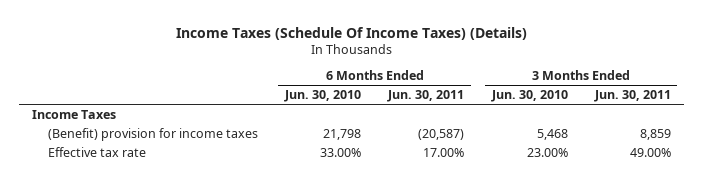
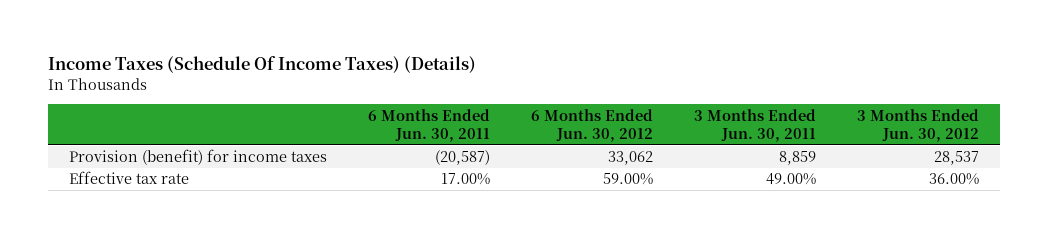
[284,90,362,103] Jun. 30, 2010 -> none
[490,90,568,103] Jun. 30, 2010 -> none
none -> [530,108,653,143] 6 Months Ended Jun. 30, 2012
none -> [857,108,980,143] 3 Months Ended Jun. 30, 2012
[32,109,117,119] Income Taxes -> none
[48,127,259,141] (Benefit) provision for income taxes -> [68,149,327,166] Provision (benefit) for income taxes

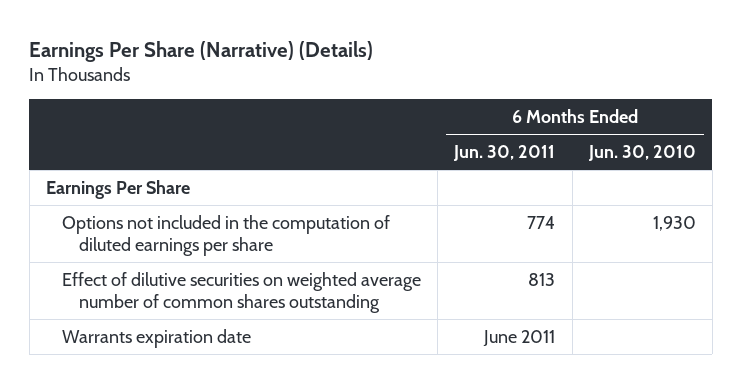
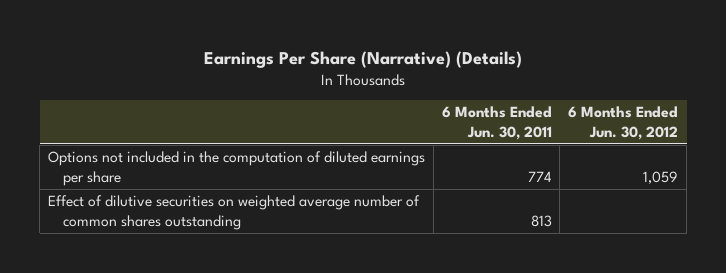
[587,145,696,162] Jun. 30, 2010 -> none
none -> [568,106,679,141] 6 Months Ended Jun. 30, 2012
[45,179,190,199] Earnings Per Share -> none
[62,328,252,348] Warrants expiration date -> none

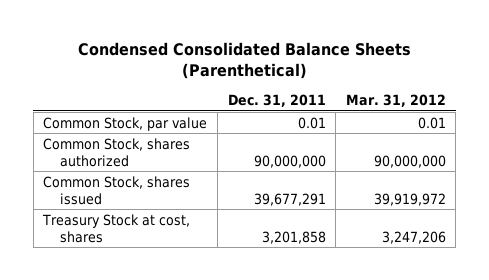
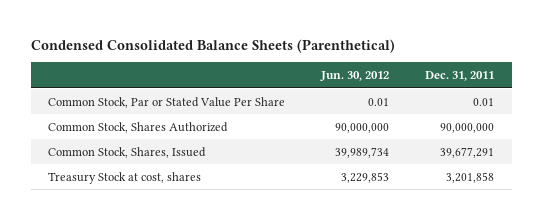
[345,94,446,108] Mar. 31, 2012 -> none
none -> [320,71,390,82] Jun. 30, 2012
[43,116,208,131] Common Stock, par value -> [48,96,286,108] Common Stock, Par or Stated Value Per Share
[43,137,191,167] Common Stock, shares authorized -> [48,121,229,133] Common Stock, Shares Authorized
[43,175,191,205] Common Stock, shares issued -> [48,146,207,158] Common Stock, Shares, Issued

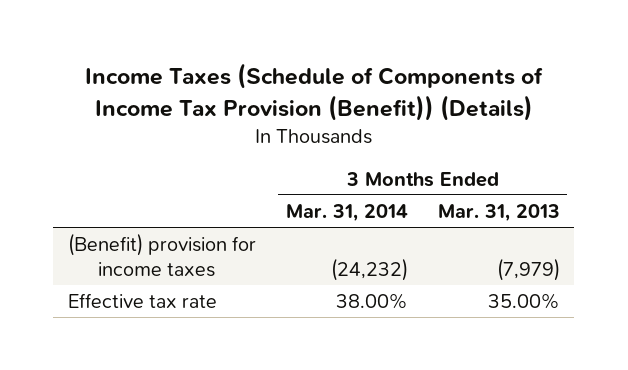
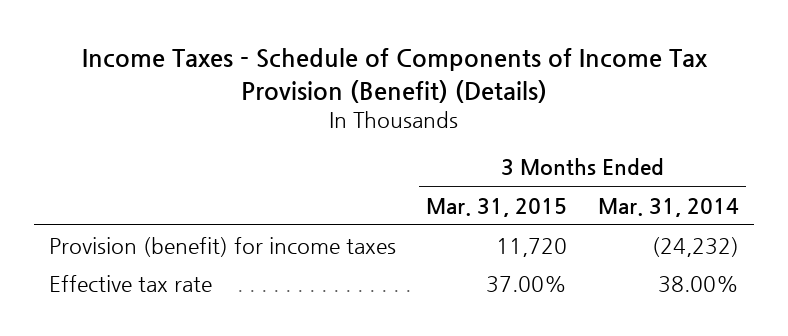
[84,63,543,121] Income Taxes (Schedule of Components of Income Tax Provision (Benefit)) (Details) -> [81,48,708,103] Income Taxes - Schedule of Components of Income Tax Provision (Benefit) (Details)
[437,203,560,222] Mar. 31, 2013 -> none
none -> [426,197,568,217] Mar. 31, 2015
[68,232,257,278] (Benefit) provision for income taxes -> [49,236,397,257] Provision (benefit) for income taxes

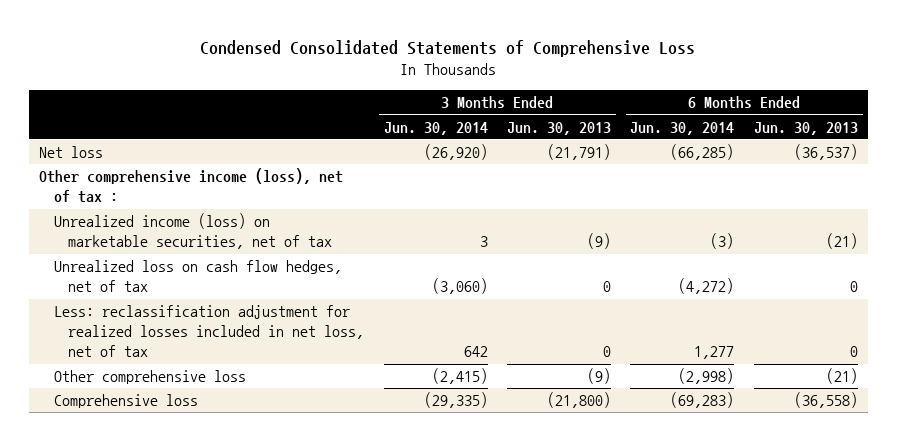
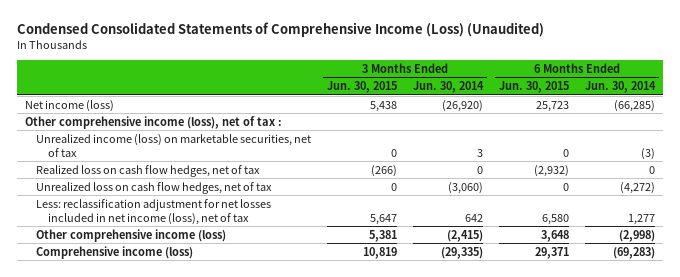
[200,40,696,58] Condensed Consolidated Statements of Comprehensive Loss -> [16,22,544,38] Condensed Consolidated Statements of Comprehensive Income (Loss) (Unaudited)
[507,121,612,135] Jun. 30, 2013 -> none
[753,121,858,135] Jun. 30, 2013 -> none
none -> [327,81,398,94] Jun. 30, 2015
none -> [498,81,569,94] Jun. 30, 2015
[38,146,103,159] Net loss -> [24,99,114,112] Net income (loss)
none -> [36,164,261,177] Realized loss on cash flow hedges, net of tax
[53,305,365,358] Less: reclassification adjustment for realized losses included in net loss, net of tax -> [36,198,272,225] Less: reclassification adjustment for net losses included in net income (loss), net of tax
[53,370,246,385] Other comprehensive loss -> [36,228,227,242] Other comprehensive income (loss)
[53,394,198,409] Comprehensive loss -> [36,245,194,259] Comprehensive income (loss)

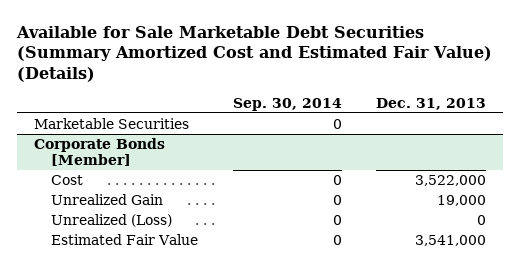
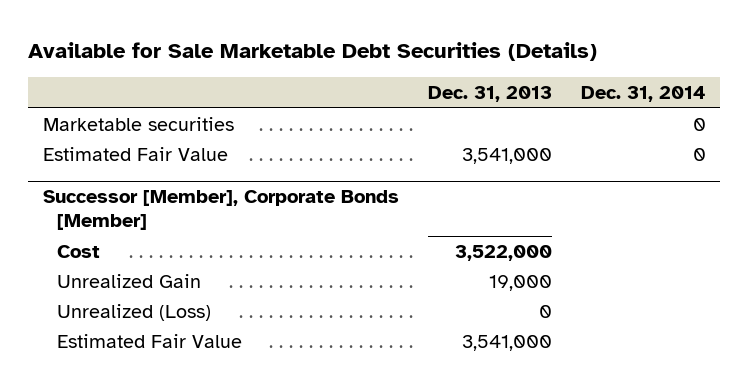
[15,25,492,83] Available for Sale Marketable Debt Securities (Summary Amortized Cost and Estimated Fair Value) (Details) -> [28,42,598,62] Available for Sale Marketable Debt Securities (Details)
[232,97,342,111] Sep. 30, 2014 -> none
none -> [580,86,706,103] Dec. 31, 2014
[33,118,189,130] Marketable Securities -> [42,116,234,131] Marketable securities
none -> [42,146,228,161] Estimated Fair Value
[33,138,165,166] Corporate Bonds [Member] -> [42,189,399,231] Successor [Member], Corporate Bonds [Member]

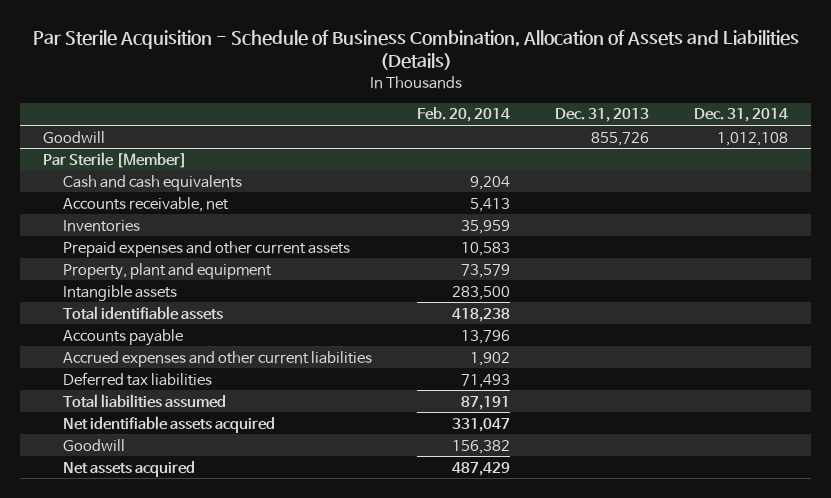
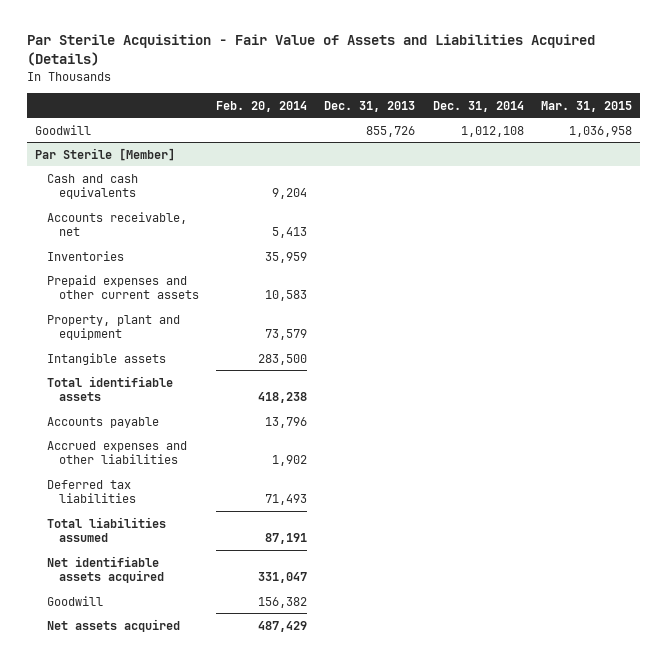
[32,29,799,71] Par Sterile Acquisition - Schedule of Business Combination, Allocation of Assets and Liabilities (Details) -> [26,34,595,67] Par Sterile Acquisition - Fair Value of Assets and Liabilities Acquired (Details)
none -> [540,100,632,112] Mar. 31, 2015
[62,350,372,367] Accrued expenses and other current liabilities -> [47,440,188,465] Accrued expenses and other liabilities

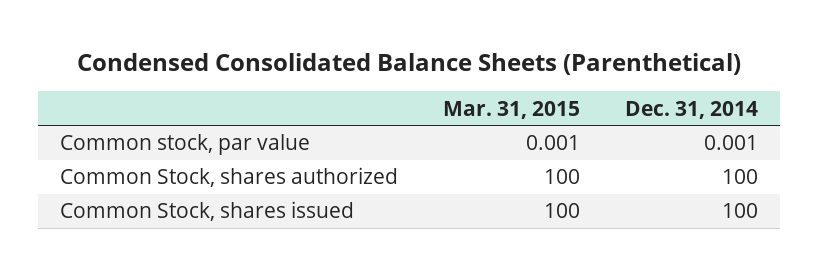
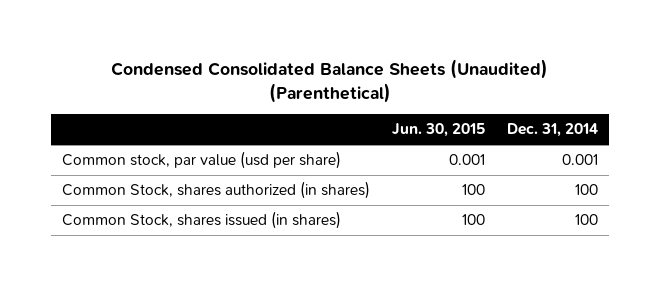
[77,52,742,75] Condensed Consolidated Balance Sheets (Parenthetical) -> [110,58,548,103] Condensed Consolidated Balance Sheets (Unaudited) (Parenthetical)
[443,100,581,119] Mar. 31, 2015 -> none
none -> [391,123,485,138] Jun. 30, 2015
[60,134,311,156] Common stock, par value -> [62,151,342,170] Common stock, par value (usd per share)
[60,167,399,188] Common Stock, shares authorized -> [62,181,371,200] Common Stock, shares authorized (in shares)
[60,201,355,222] Common Stock, shares issued -> [62,211,342,230] Common Stock, shares issued (in shares)

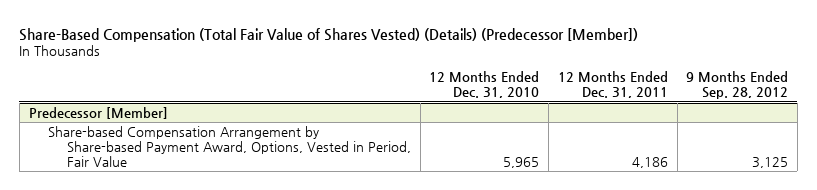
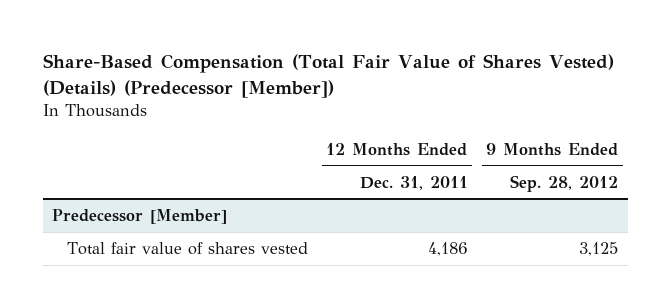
[429,71,540,99] 12 Months Ended Dec. 31, 2010 -> none
[47,125,412,167] Share-based Compensation Arrangement by Share-based Payment Award, Options, Vested in Period, Fair Value -> [66,242,308,256] Total fair value of shares vested

